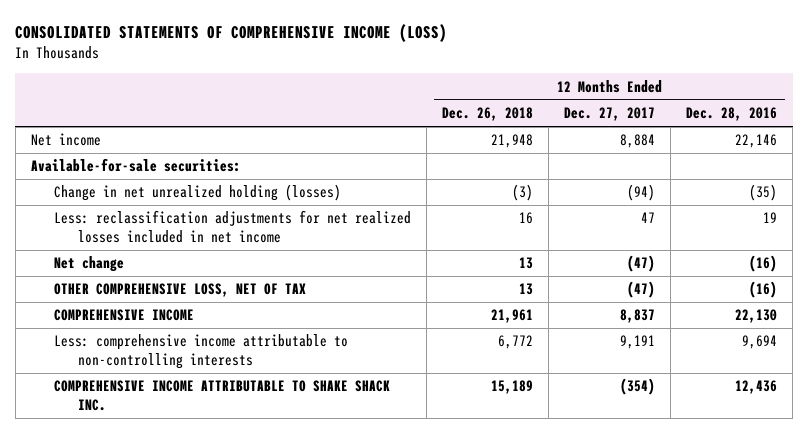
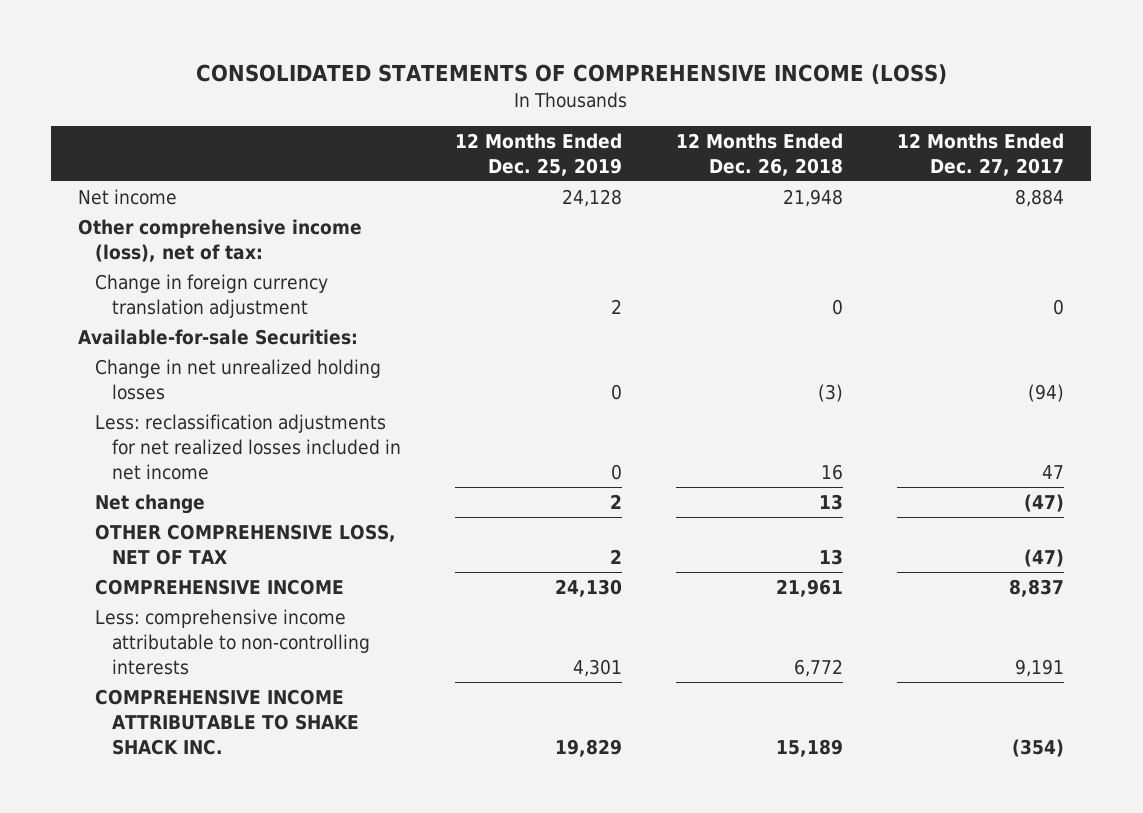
[686,107,778,122] Dec. 28, 2016 -> none
none -> [454,133,622,176] 12 Months Ended Dec. 25, 2019
none -> [78,218,363,262] Other comprehensive income (loss), net of tax:
none -> [95,273,329,318] Change in foreign currency translation adjustment
[30,158,241,173] Available-for-sale securities: -> [78,328,359,345] Available-for-sale Securities:
[54,184,342,202] Change in net unrealized holding (losses) -> [95,358,382,400] Change in net unrealized holding losses

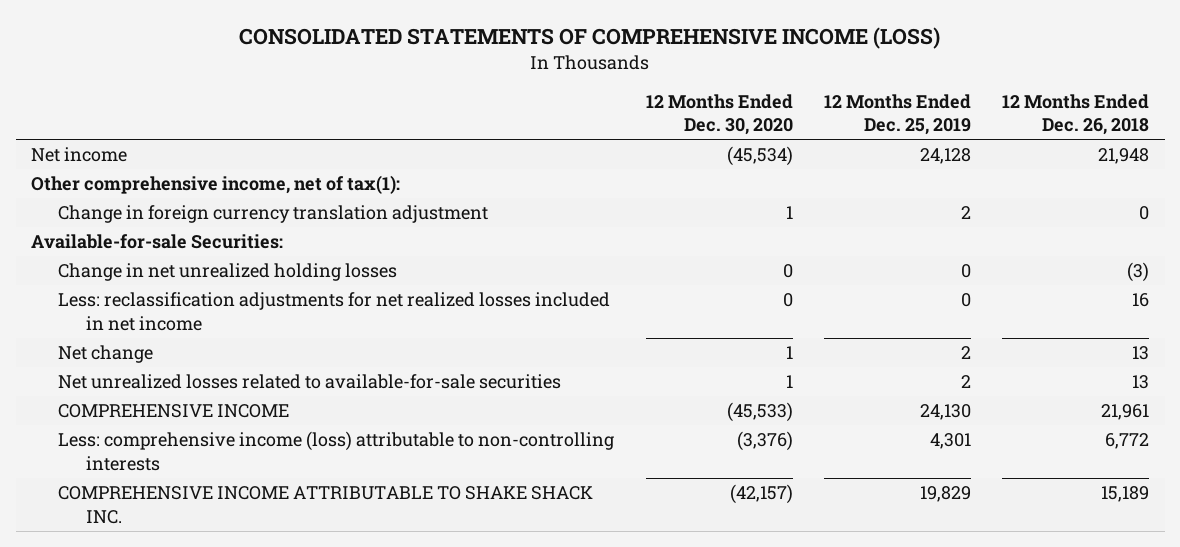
[897,133,1065,176] 12 Months Ended Dec. 27, 2017 -> none
none -> [645,93,793,136] 12 Months Ended Dec. 30, 2020
[78,218,363,262] Other comprehensive income (loss), net of tax: -> [31,175,401,195] Other comprehensive income, net of tax(1):
[95,523,397,565] OTHER COMPREHENSIVE LOSS, NET OF TAX -> [58,374,562,390] Net unrealized losses related to available-for-sale securities
[95,608,370,675] Less: comprehensive income attributable to non-controlling interests -> [58,431,615,471] Less: comprehensive income (loss) attributable to non-controlling interests

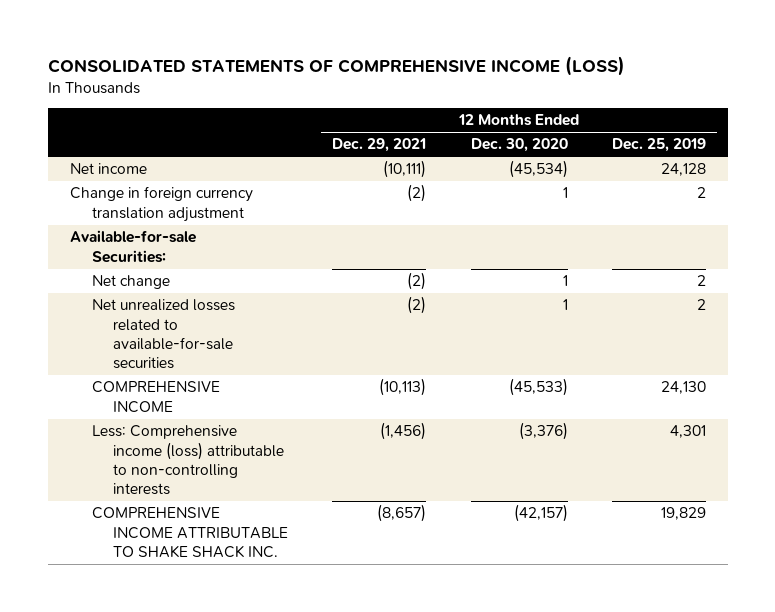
[1002,93,1150,136] 12 Months Ended Dec. 26, 2018 -> none
none -> [332,138,427,153] Dec. 29, 2021
[31,175,401,195] Other comprehensive income, net of tax(1): -> none
[58,263,398,282] Change in net unrealized holding losses -> none
[58,292,611,331] Less: reclassification adjustments for net realized losses included in net income -> none
[58,431,615,471] Less: comprehensive income (loss) attributable to non-controlling interests -> [91,425,285,496] Less: Comprehensive income (loss) attributable to non-controlling interests

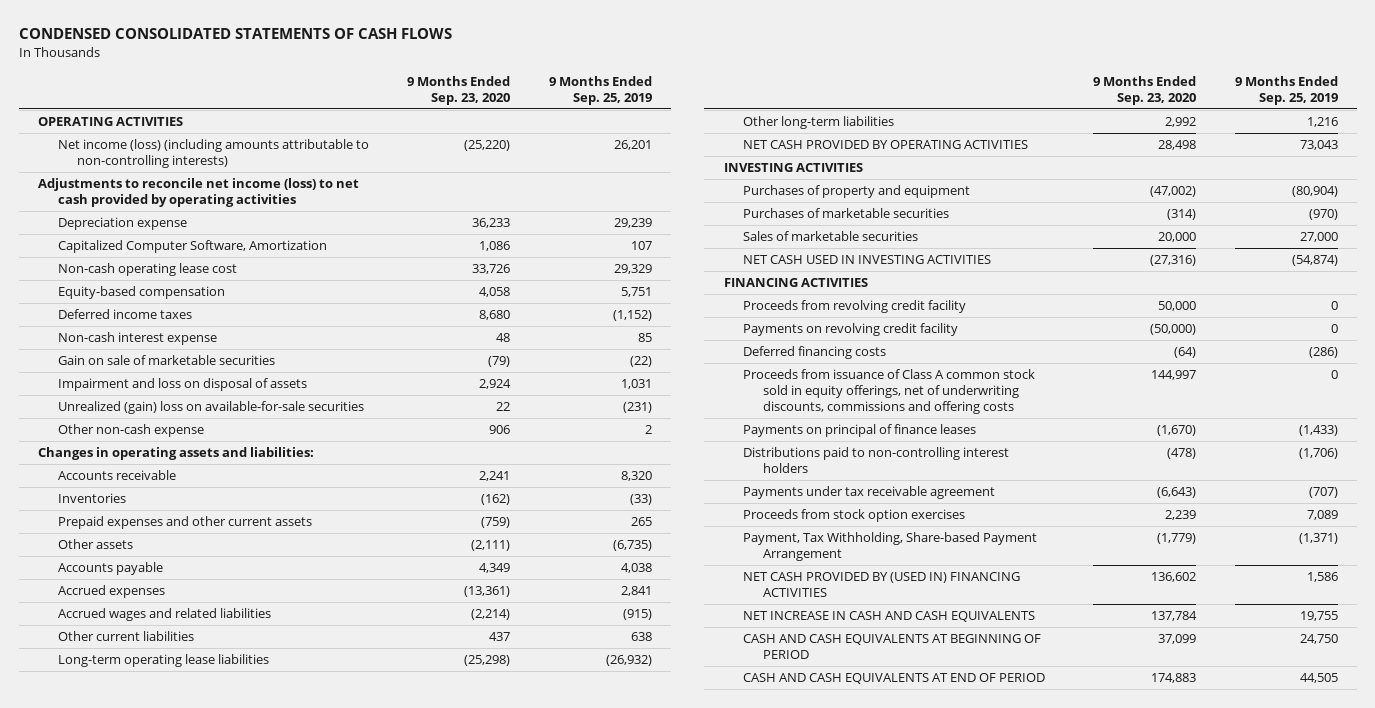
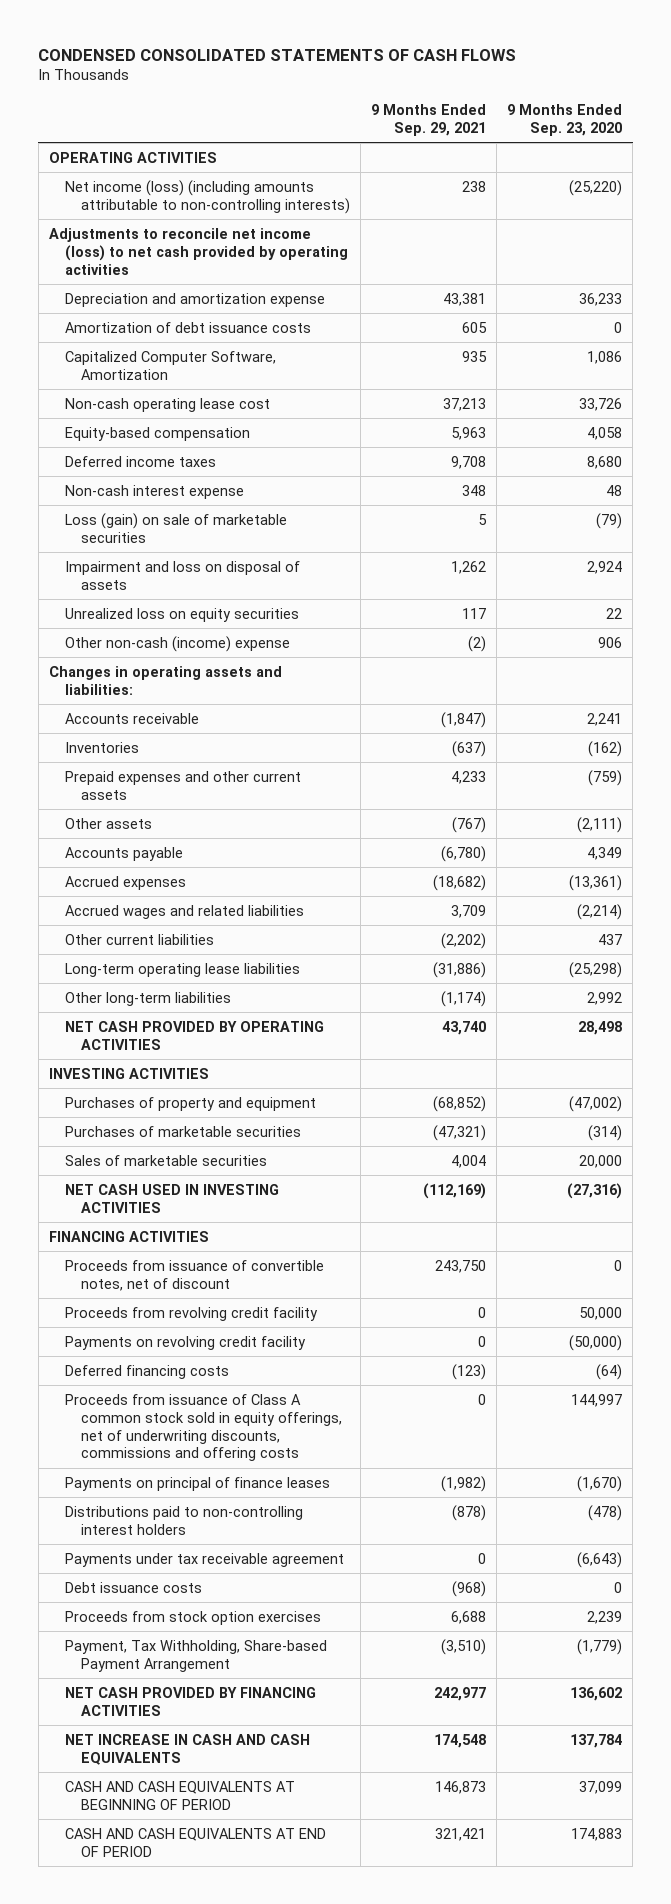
[548,76,652,106] 9 Months Ended Sep. 25, 2019 -> none
none -> [371,103,487,136] 9 Months Ended Sep. 29, 2021
[57,217,187,231] Depreciation expense -> [64,292,325,307] Depreciation and amortization expense
none -> [64,321,311,333] Amortization of debt issuance costs
[57,355,275,366] Gain on sale of marketable securities -> [64,512,287,543] Loss (gain) on sale of marketable securities
[57,401,364,415] Unrealized (gain) loss on available-for-sale securities -> none
none -> [64,607,299,622] Unrealized loss on equity securities
[57,424,204,438] Other non-cash expense -> [64,635,290,652] Other non-cash (income) expense
none -> [64,1259,324,1291] Proceeds from issuance of convertible notes, net of discount
none -> [64,1581,202,1593] Debt issuance costs
[743,572,1021,598] NET CASH PROVIDED BY (USED IN) FINANCING ACTIVITIES -> [64,1686,316,1716] NET CASH PROVIDED BY FINANCING ACTIVITIES

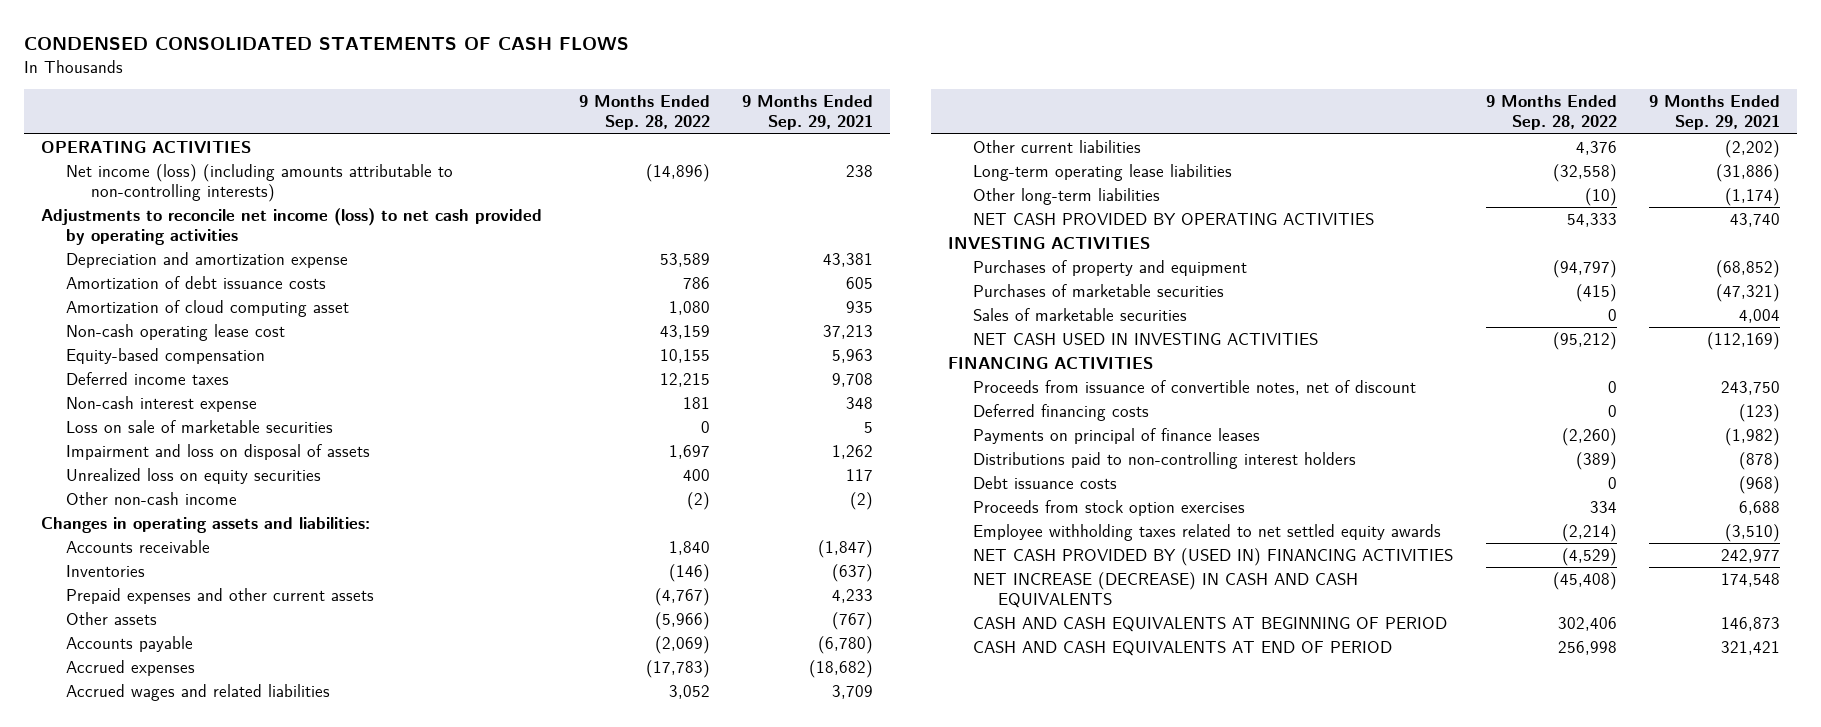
[507,103,623,136] 9 Months Ended Sep. 23, 2020 -> none
none -> [578,95,710,131] 9 Months Ended Sep. 28, 2022
[64,350,276,380] Capitalized Computer Software, Amortization -> [66,300,350,318] Amortization of cloud computing asset
[64,512,287,543] Loss (gain) on sale of marketable securities -> [66,420,334,434] Loss on sale of marketable securities
[64,635,290,652] Other non-cash (income) expense -> [66,492,238,506] Other non-cash income
[64,1306,318,1321] Proceeds from revolving credit facility -> none
[64,1335,306,1350] Payments on revolving credit facility -> none
[64,1393,342,1462] Proceeds from issuance of Class A common stock sold in equity offerings, net of underwriting discounts, commissions and offering costs -> none
[64,1552,344,1567] Payments under tax receivable agreement -> none
[64,1639,327,1672] Payment, Tax Withholding, Share-based Payment Arrangement -> [972,524,1441,542] Employee withholding taxes related to net settled equity awards
[64,1686,316,1716] NET CASH PROVIDED BY FINANCING ACTIVITIES -> [972,548,1453,567] NET CASH PROVIDED BY (USED IN) FINANCING ACTIVITIES
[64,1733,310,1765] NET INCREASE IN CASH AND CASH EQUIVALENTS -> [972,572,1358,608] NET INCREASE (DECREASE) IN CASH AND CASH EQUIVALENTS

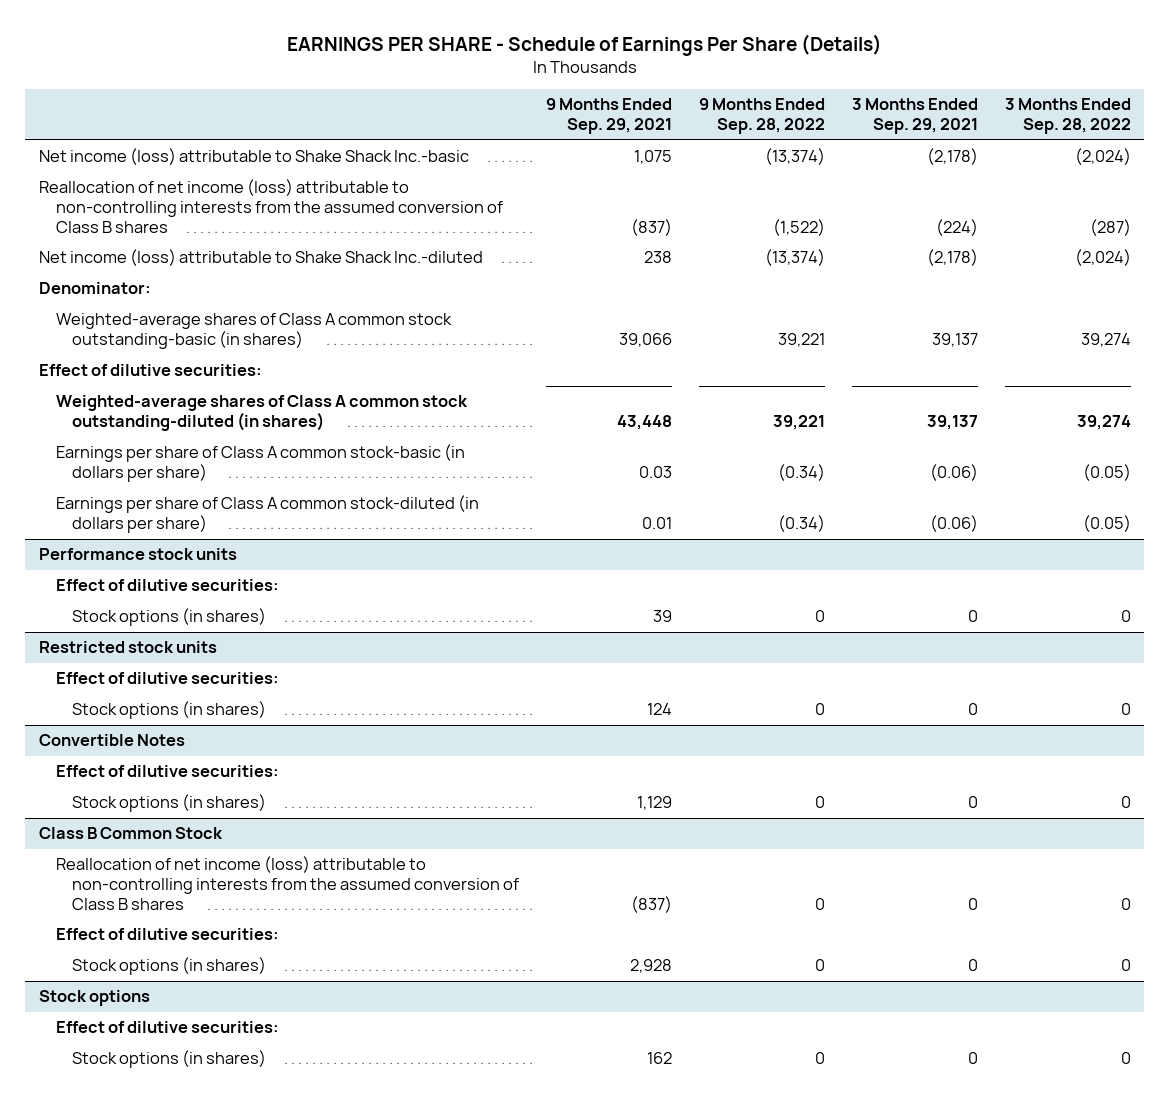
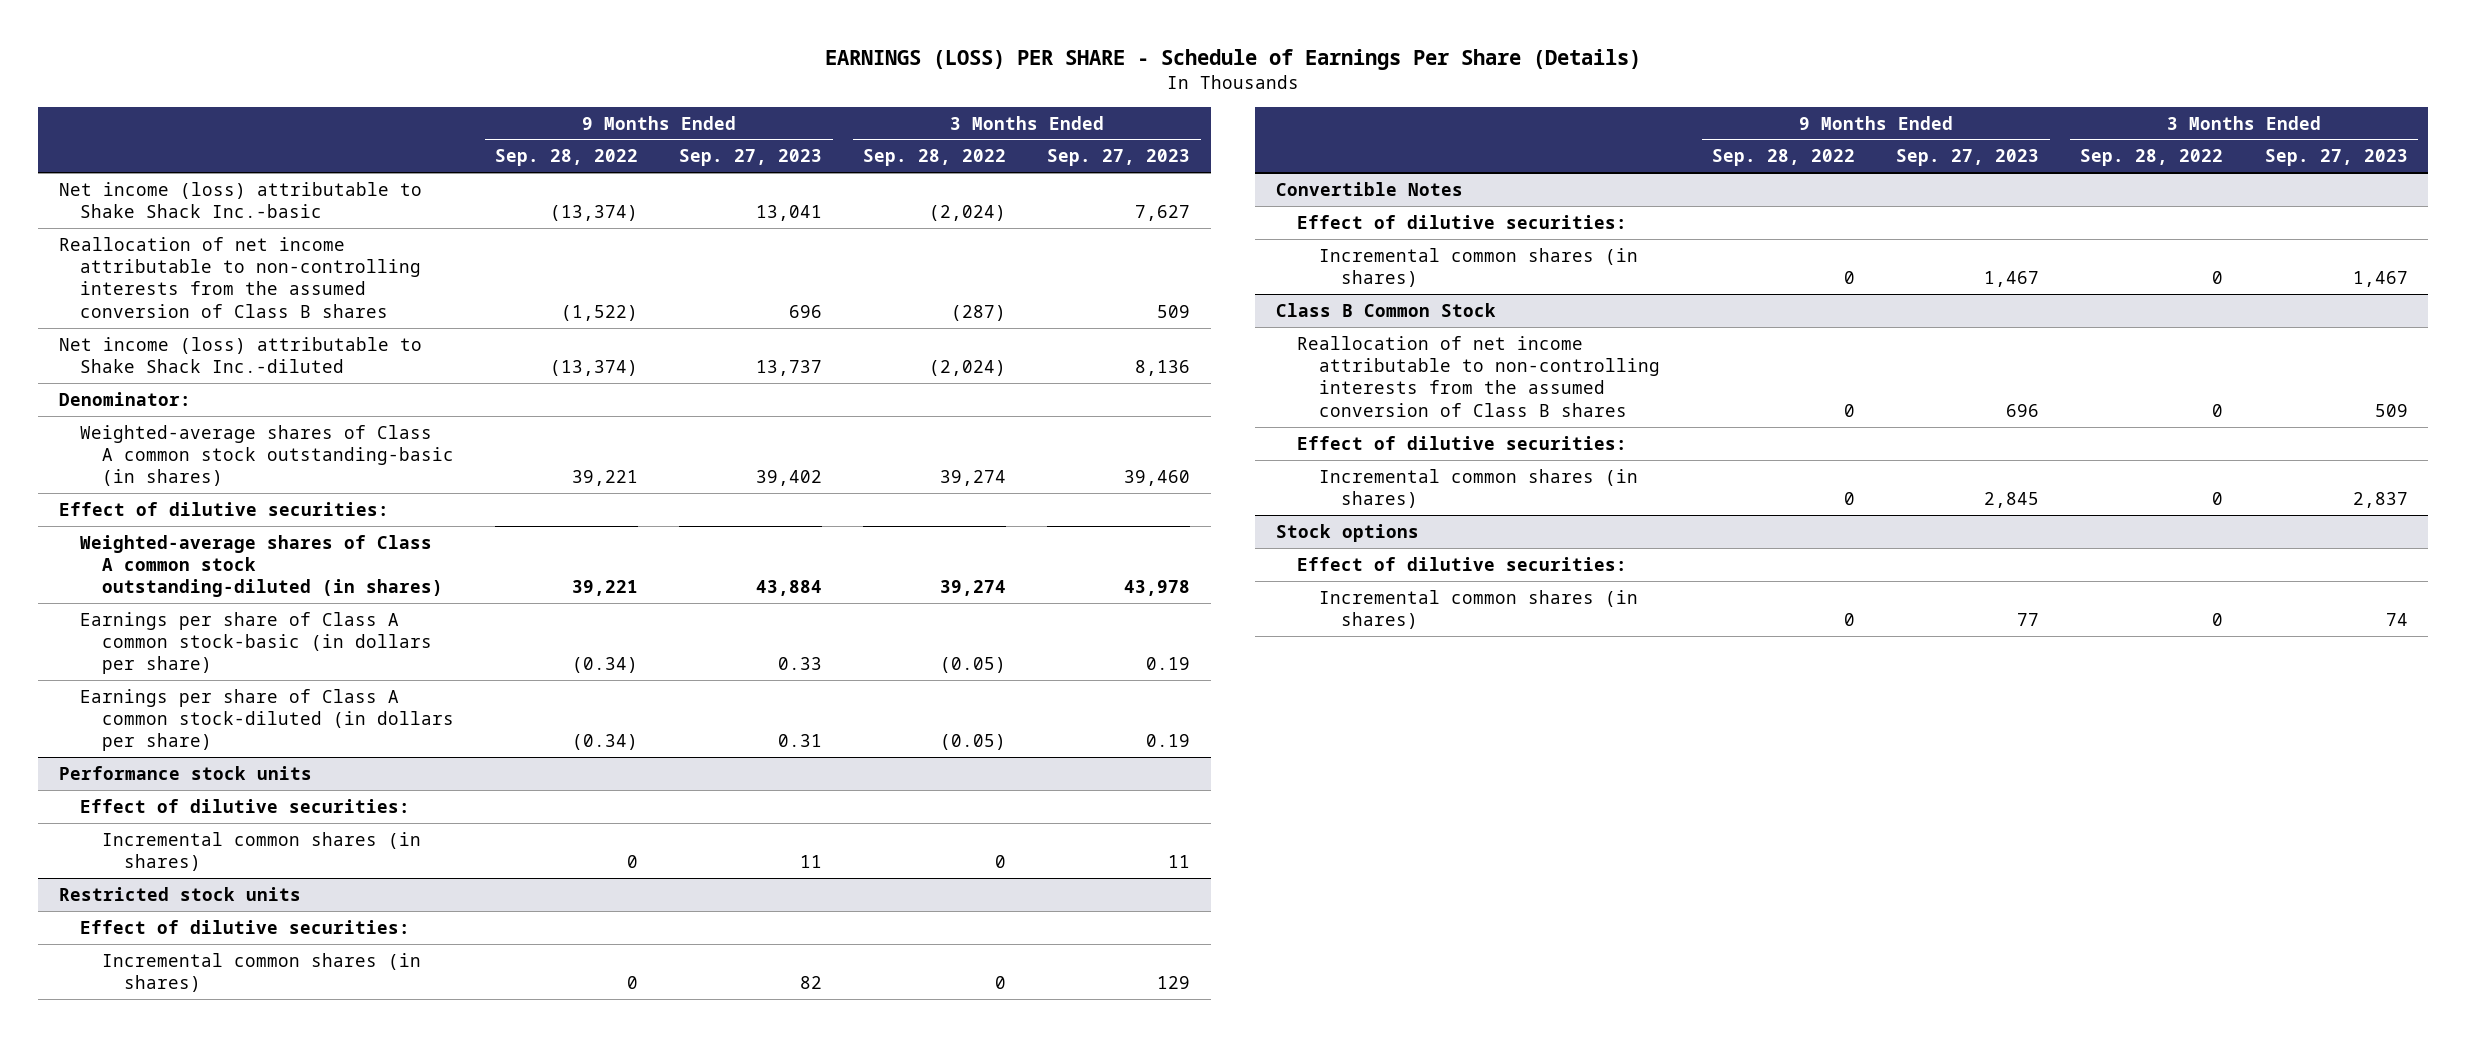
[286,33,882,56] EARNINGS PER SHARE - Schedule of Earnings Per Share (Details) -> [825,49,1642,71] EARNINGS (LOSS) PER SHARE - Schedule of Earnings Per Share (Details)
[546,98,673,135] 9 Months Ended Sep. 29, 2021 -> none
[851,98,978,135] 3 Months Ended Sep. 29, 2021 -> none
none -> [679,149,823,167] Sep. 27, 2023
none -> [1047,149,1191,167] Sep. 27, 2023
[38,179,503,233] Reallocation of net income (loss) attributable to non-controlling interests from the assumed conversion of Class B shares -> [58,236,422,318] Reallocation of net income attributable to non-controlling interests from the assumed conversion of Class B shares
[72,608,267,627] Stock options (in shares) -> [102,831,422,871] Incremental common shares (in shares)
[72,701,267,720] Stock options (in shares) -> [102,952,422,992] Incremental common shares (in shares)
[72,794,267,813] Stock options (in shares) -> [1319,247,1639,287] Incremental common shares (in shares)
[55,856,520,910] Reallocation of net income (loss) attributable to non-controlling interests from the assumed conversion of Class B shares -> [1297,335,1661,417] Reallocation of net income attributable to non-controlling interests from the assumed conversion of Class B shares
[72,957,267,976] Stock options (in shares) -> [1319,468,1639,508] Incremental common shares (in shares)
[72,1050,267,1069] Stock options (in shares) -> [1319,589,1639,629] Incremental common shares (in shares)

